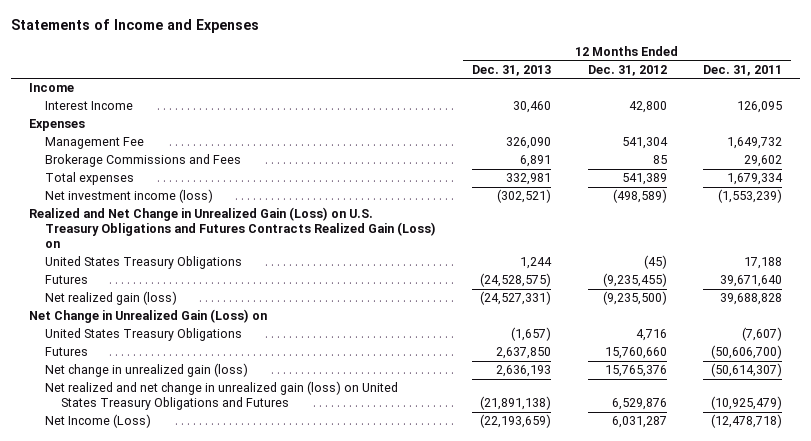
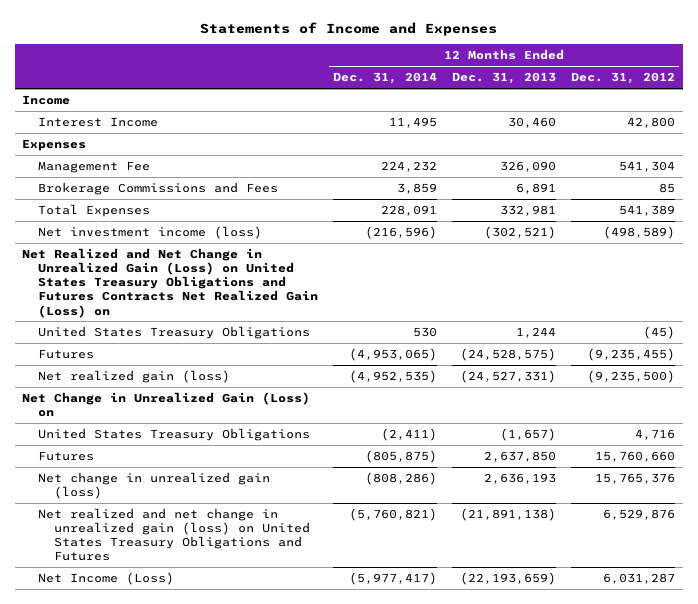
[703,64,783,76] Dec. 31, 2011 -> none
none -> [333,72,438,85] Dec. 31, 2014
[45,172,135,186] Total expenses -> [38,203,151,217] Total Expenses
[28,207,437,249] Realized and Net Change in Unrealized Gain (Loss) on U.S. Treasury Obligations and Futures Contracts Realized Gain (Loss) on -> [22,247,319,318] Net Realized and Net Change in Unrealized Gain (Loss) on United States Treasury Obligations and Futures Contracts Net Realized Gain (Loss) on

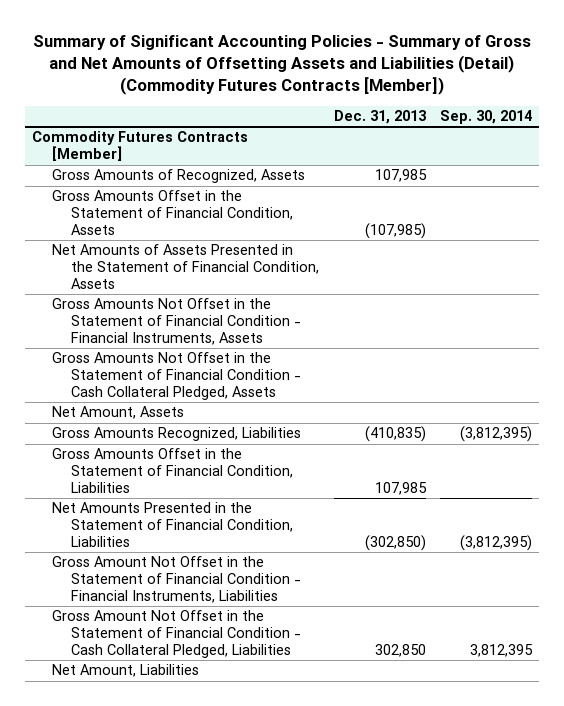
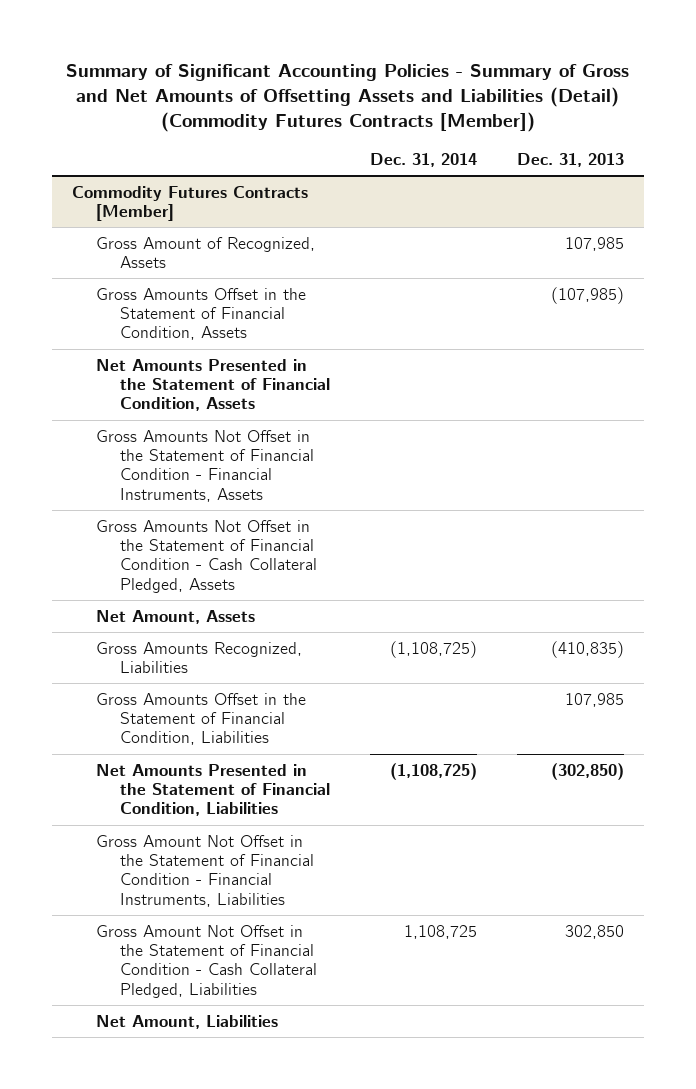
[440,110,533,125] Sep. 30, 2014 -> none
none -> [369,153,477,168] Dec. 31, 2014
[51,169,305,184] Gross Amounts of Recognized, Assets -> [95,236,315,268] Gross Amount of Recognized, Assets
[51,244,320,289] Net Amounts of Assets Presented in the Statement of Financial Condition, Assets -> [95,358,330,412] Net Amounts Presented in the Statement of Financial Condition, Assets

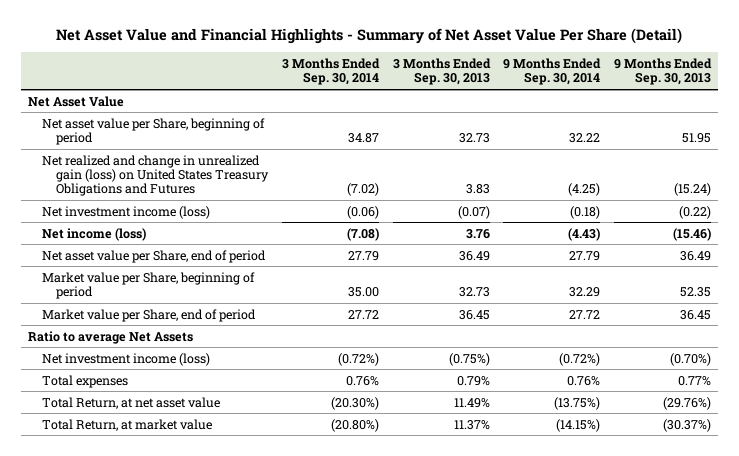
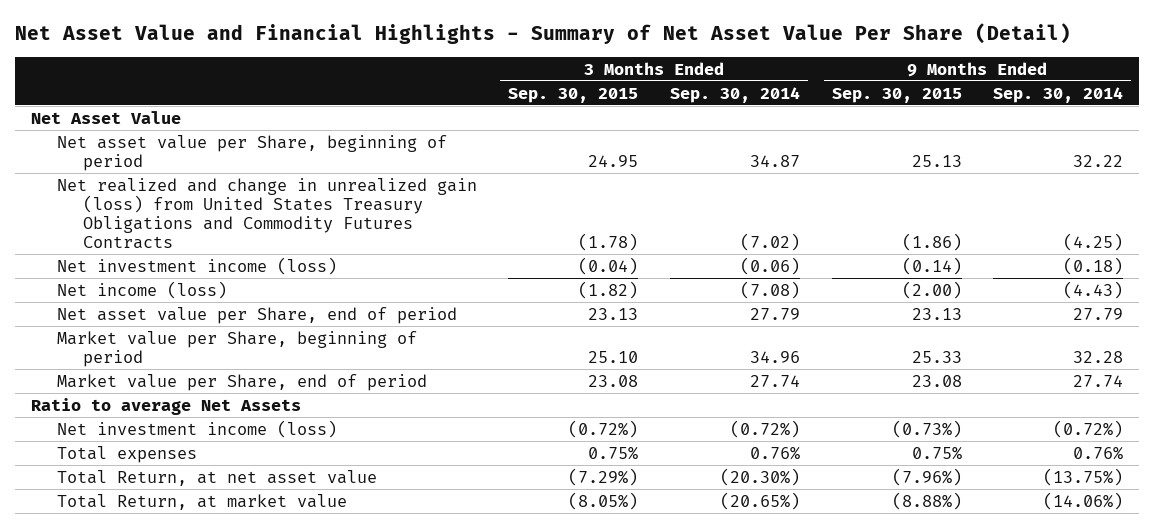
[392,58,491,86] 3 Months Ended Sep. 30, 2013 -> none
[614,58,713,86] 9 Months Ended Sep. 30, 2013 -> none
none -> [508,87,639,103] Sep. 30, 2015
none -> [831,87,962,103] Sep. 30, 2015
[41,154,269,197] Net realized and change in unrealized gain (loss) on United States Treasury Obligations and Futures -> [56,177,477,249] Net realized and change in unrealized gain (loss) from United States Treasury Obligations and Commodity Futures Contracts
[347,286,379,297] 35.00 -> [749,350,800,363] 34.96
[569,286,601,297] 32.29 -> [1073,350,1124,363] 32.28
[347,309,379,319] 27.72 -> [749,374,800,387] 27.74
[569,309,601,319] 27.72 -> [1073,374,1124,387] 27.74
[330,418,379,432] (20.80%) -> [719,491,800,510] (20.65%)
[556,418,601,432] (14.15%) -> [1043,491,1124,510] (14.06%)

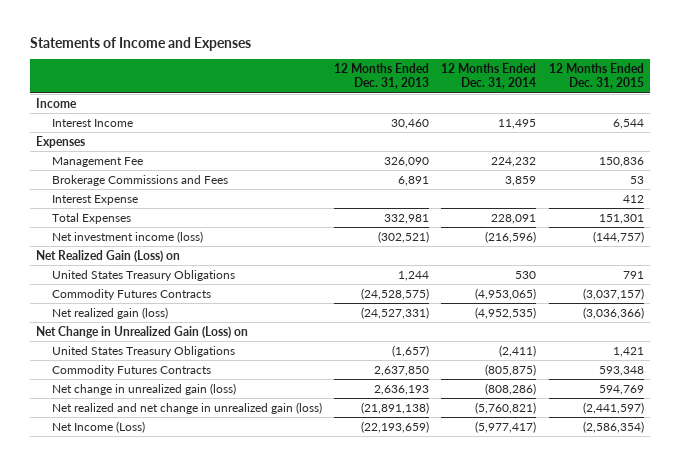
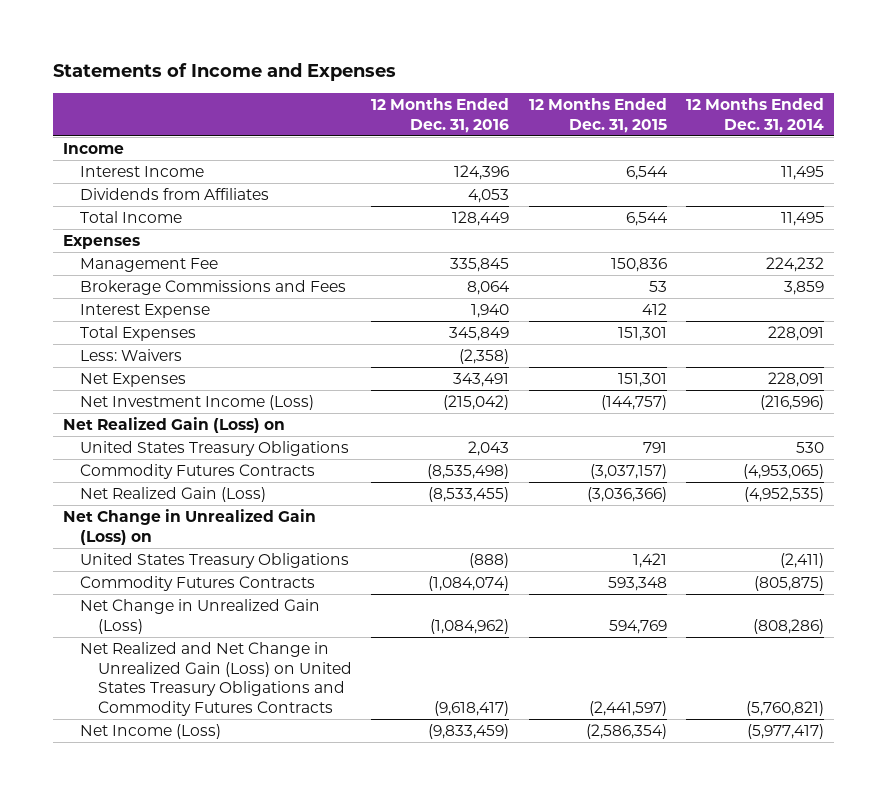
[333,63,429,90] 12 Months Ended Dec. 31, 2013 -> none
none -> [371,98,510,133] 12 Months Ended Dec. 31, 2016
none -> [80,188,270,201] Dividends from Affiliates
none -> [80,211,183,224] Total Income
none -> [80,349,183,362] Less: Waivers
none -> [80,373,187,388] Net Expenses
[51,230,203,243] Net investment income (loss) -> [80,395,315,411] Net Investment Income (Loss)
[51,306,168,319] Net realized gain (loss) -> [80,487,267,503] Net Realized Gain (Loss)
[51,382,236,395] Net change in unrealized gain (loss) -> [80,599,321,634] Net Change in Unrealized Gain (Loss)
[51,401,322,414] Net realized and net change in unrealized gain (loss) -> [80,642,352,717] Net Realized and Net Change in Unrealized Gain (Loss) on United States Treasury Obligations and Commodity Futures Contracts

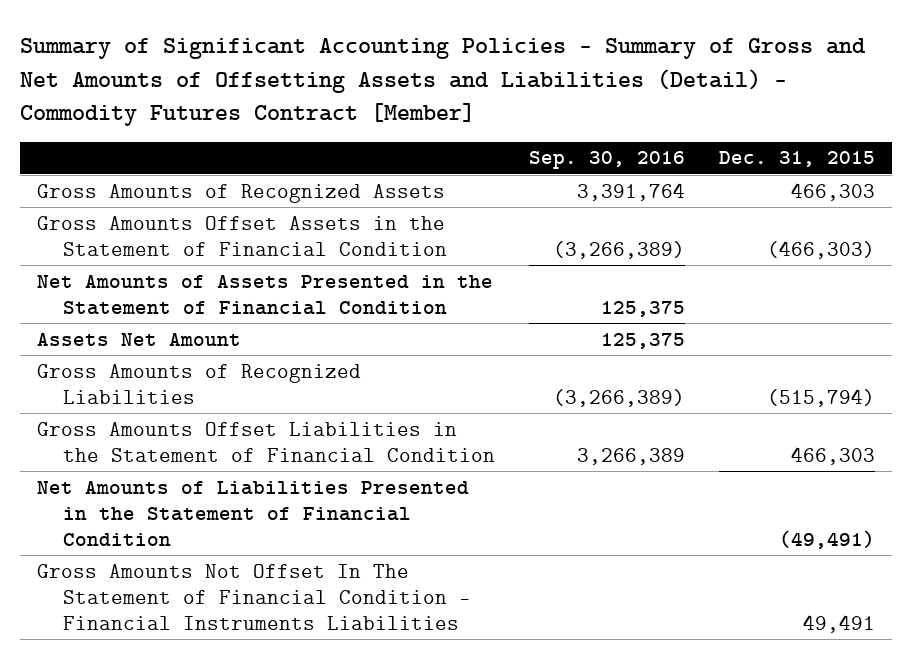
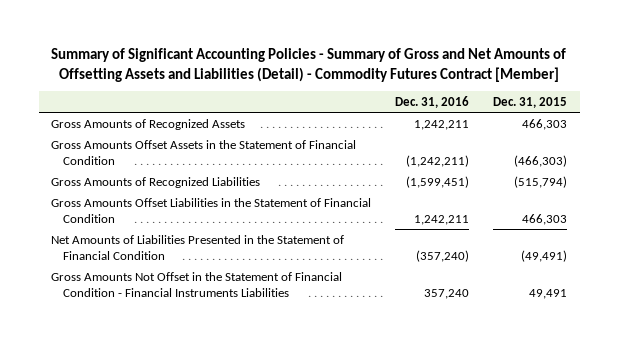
[528,151,685,170] Sep. 30, 2016 -> none
none -> [395,95,470,108] Dec. 31, 2016
[36,274,493,315] Net Amounts of Assets Presented in the Statement of Financial Condition -> none
[36,332,241,346] Assets Net Amount -> none
[36,563,471,630] Gross Amounts Not Offset In The Statement of Financial Condition - Financial Instruments Liabilities -> [50,271,342,298] Gross Amounts Not Offset in the Statement of Financial Condition - Financial Instruments Liabilities

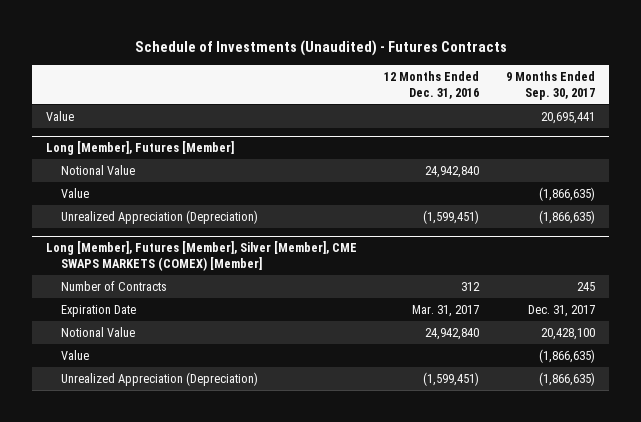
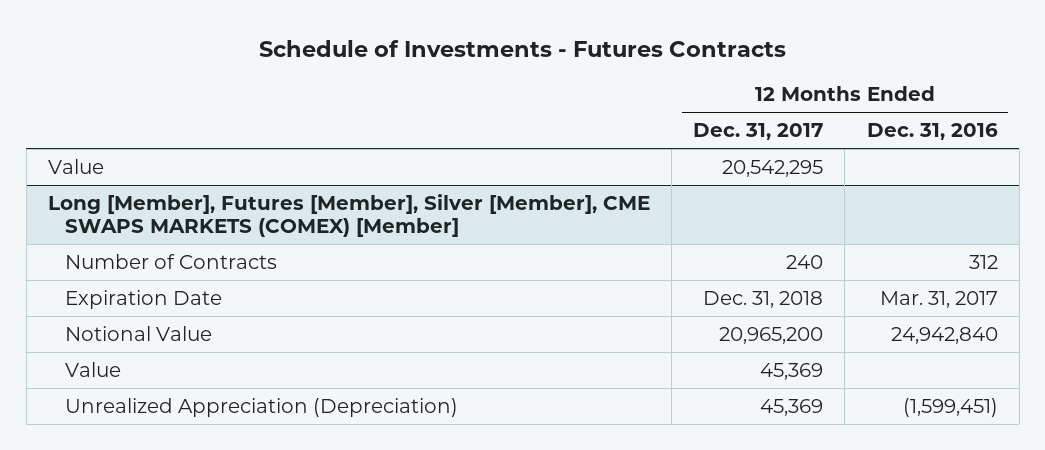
[134,39,507,56] Schedule of Investments (Unaudited) - Futures Contracts -> [258,39,786,57] Schedule of Investments - Futures Contracts
[506,70,596,100] 9 Months Ended Sep. 30, 2017 -> none
none -> [693,123,824,141] Dec. 31, 2017
[45,141,234,156] Long [Member], Futures [Member] -> none
[60,165,135,176] Notional Value -> none
[60,188,89,199] Value -> none
[60,210,258,225] Unrealized Appreciation (Depreciation) -> none

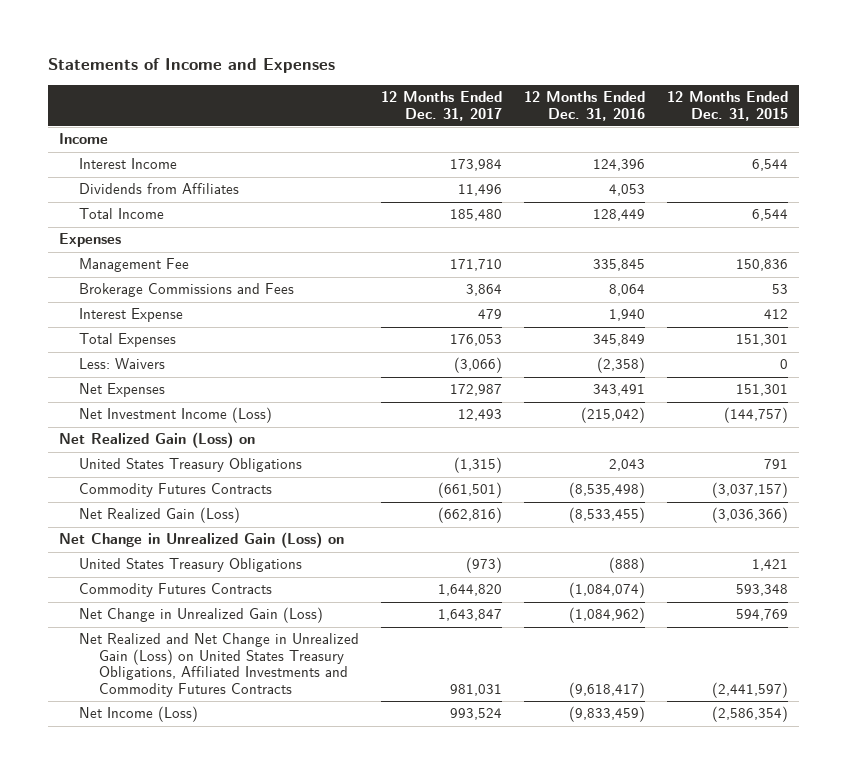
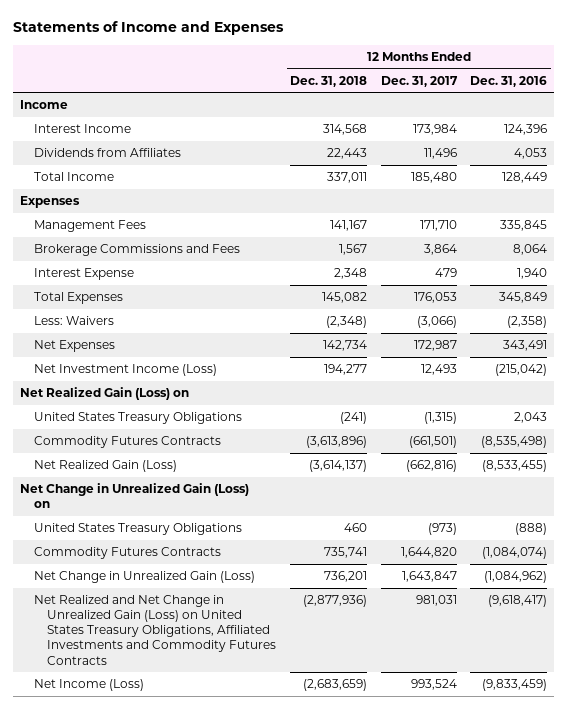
[667,90,789,121] 12 Months Ended Dec. 31, 2015 -> none
none -> [290,75,368,87] Dec. 31, 2018
[79,258,190,273] Management Fee -> [33,220,146,233] Management Fees

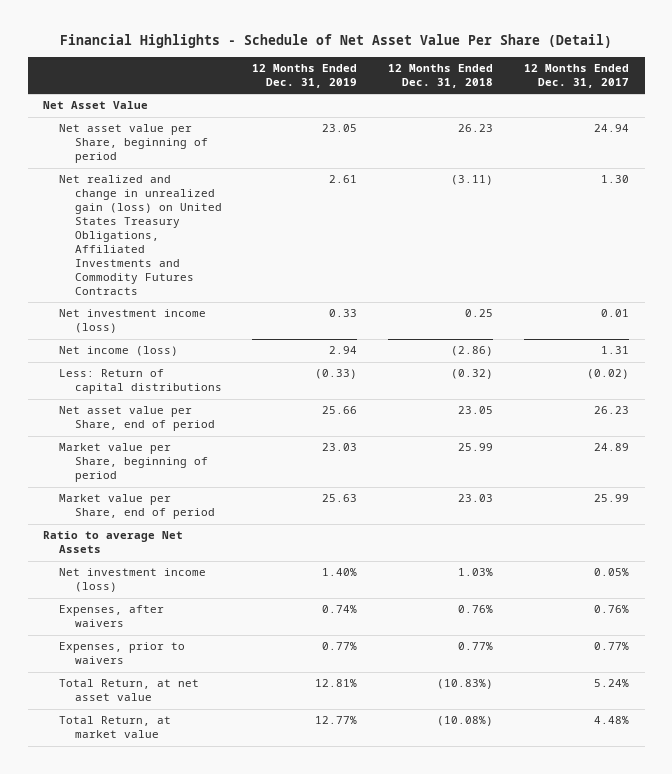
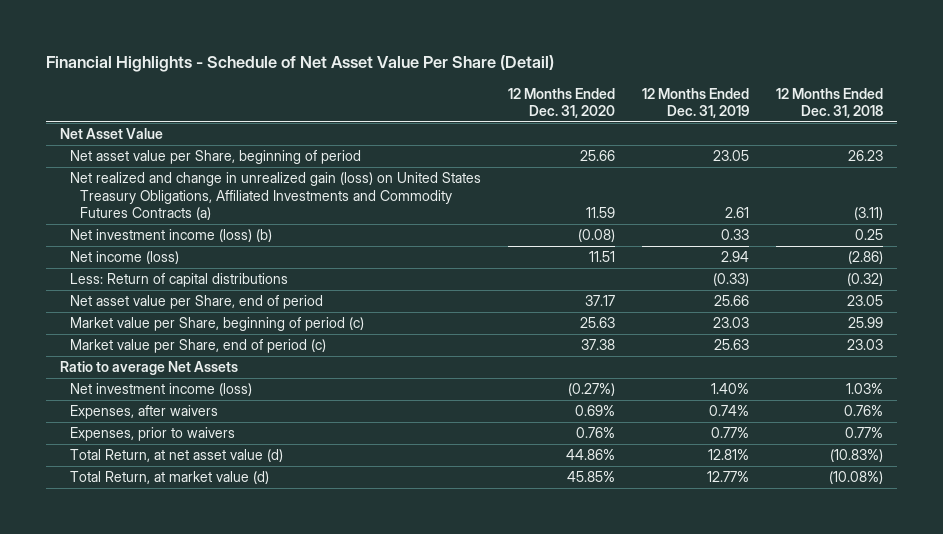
[524,63,630,88] 12 Months Ended Dec. 31, 2017 -> none
none -> [508,87,616,119] 12 Months Ended Dec. 31, 2020
[58,175,222,296] Net realized and change in unrealized gain (loss) on United States Treasury Obligations, Affiliated Investments and Commodity Futures Contracts -> [70,172,482,221] Net realized and change in unrealized gain (loss) on United States Treasury Obligations, Affiliated Investments and Commodity Futures Contracts (a)
[58,309,206,334] Net investment income (loss) -> [70,229,273,243] Net investment income (loss) (b)
[58,443,208,483] Market value per Share, beginning of period -> [70,317,365,332] Market value per Share, beginning of period (c)
[58,494,215,520] Market value per Share, end of period -> [70,339,327,354] Market value per Share, end of period (c)
[58,679,199,702] Total Return, at net asset value -> [70,449,284,463] Total Return, at net asset value (d)
[58,716,171,739] Total Return, at market value -> [70,471,270,485] Total Return, at market value (d)

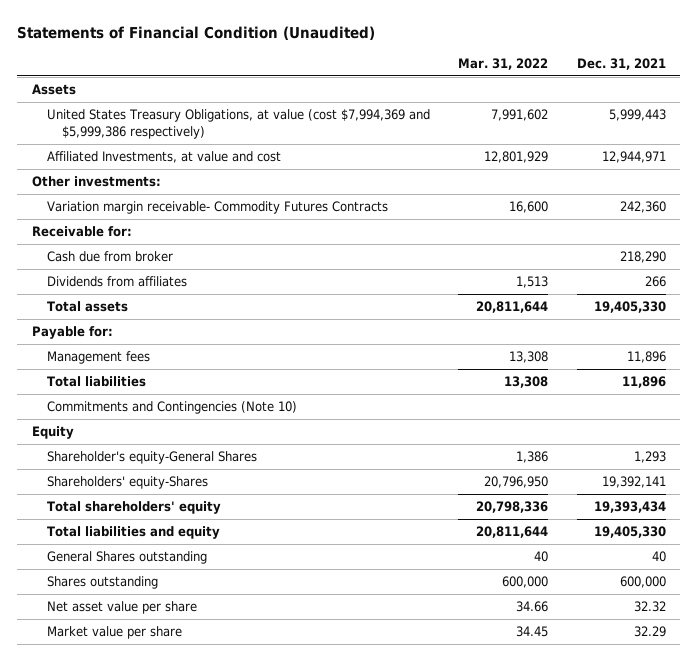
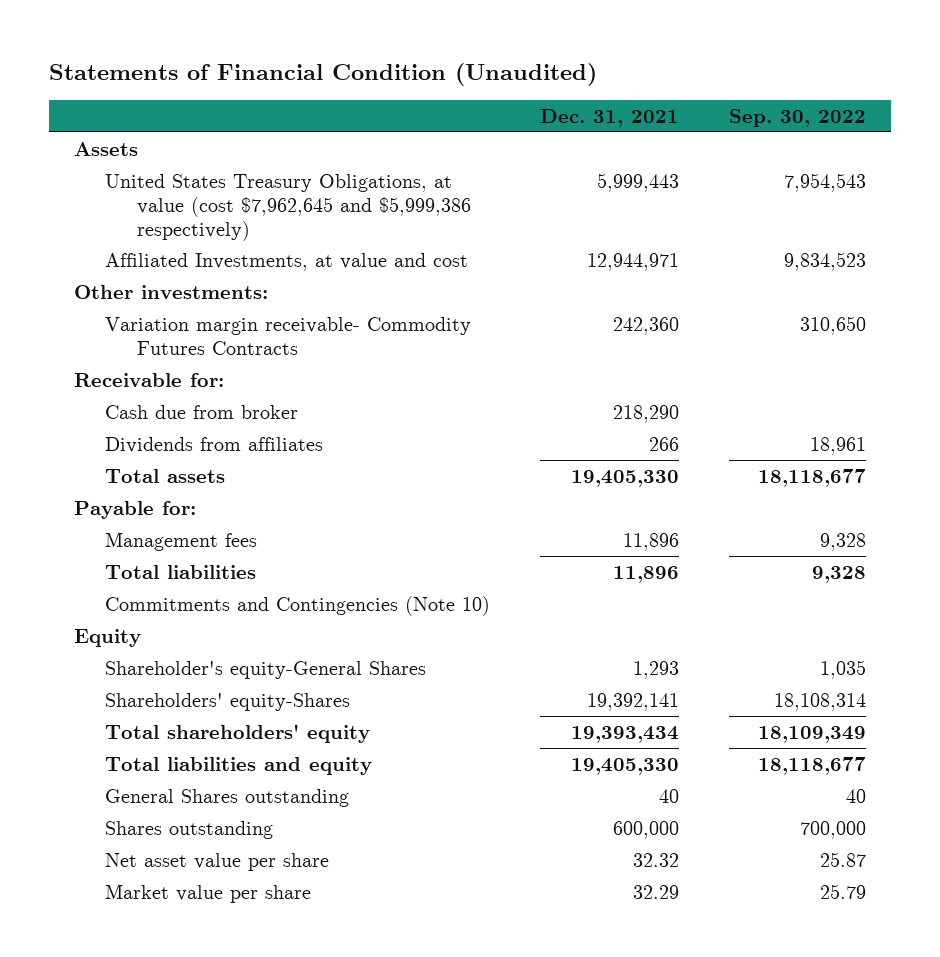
[458,57,549,70] Mar. 31, 2022 -> none
none -> [729,108,867,127] Sep. 30, 2022
[46,109,430,140] United States Treasury Obligations, at value (cost $7,994,369 and $5,999,386 respectively) -> [105,173,471,241] United States Treasury Obligations, at value (cost $7,962,645 and $5,999,386 respectively)

